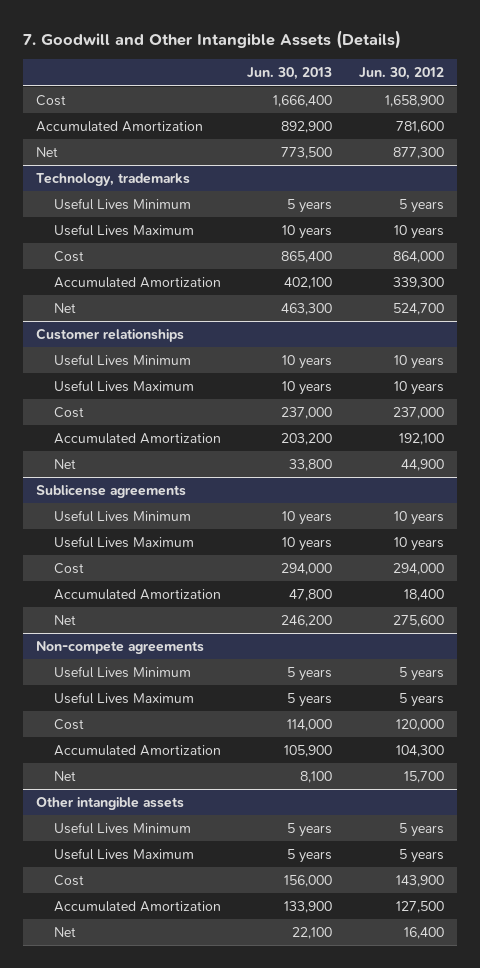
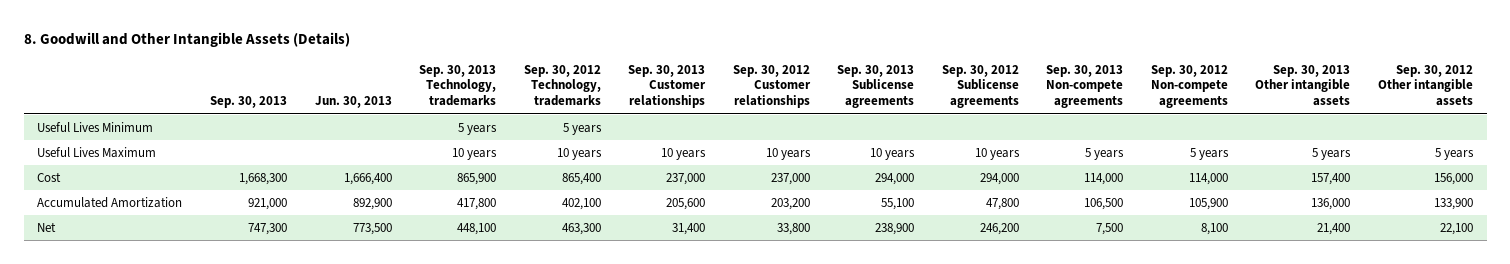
[23,30,402,50] 7. Goodwill and Other Intangible Assets (Details) -> [23,31,350,47] 8. Goodwill and Other Intangible Assets (Details)
[358,67,444,81] Jun. 30, 2012 -> none
none -> [209,96,287,109] Sep. 30, 2013
none -> [419,64,497,107] Sep. 30, 2013 Technology, trademarks
none -> [523,64,601,107] Sep. 30, 2012 Technology, trademarks
none -> [628,64,707,109] Sep. 30, 2013 Customer relationships
none -> [732,64,811,109] Sep. 30, 2012 Customer relationships
none -> [837,64,915,109] Sep. 30, 2013 Sublicense agreements
none -> [941,64,1019,109] Sep. 30, 2012 Sublicense agreements
none -> [1046,64,1124,109] Sep. 30, 2013 Non-compete agreements
none -> [1150,64,1228,109] Sep. 30, 2012 Non-compete agreements
none -> [1255,64,1351,107] Sep. 30, 2013 Other intangible assets
none -> [1378,64,1474,107] Sep. 30, 2012 Other intangible assets
none -> [37,121,154,132] Useful Lives Minimum
none -> [37,146,157,158] Useful Lives Maximum
[36,172,191,186] Technology, trademarks -> none
[53,197,191,210] Useful Lives Minimum -> none
[53,223,194,236] Useful Lives Maximum -> none
[53,250,84,262] Cost -> none
[53,276,221,288] Accumulated Amortization -> none
[53,302,76,313] Net -> none
[36,327,185,342] Customer relationships -> none
[53,353,191,366] Useful Lives Minimum -> none
[53,379,194,392] Useful Lives Maximum -> none
[53,406,84,418] Cost -> none
[53,432,221,444] Accumulated Amortization -> none
[53,458,76,469] Net -> none
[36,484,187,498] Sublicense agreements -> none
[53,509,191,522] Useful Lives Minimum -> none
[53,535,194,548] Useful Lives Maximum -> none
[53,562,84,574] Cost -> none
[53,588,221,600] Accumulated Amortization -> none
[53,614,76,625] Net -> none
[36,640,205,654] Non-compete agreements -> none
[53,665,191,678] Useful Lives Minimum -> none
[53,691,194,704] Useful Lives Maximum -> none
[53,718,84,730] Cost -> none
[53,744,221,756] Accumulated Amortization -> none
[53,770,76,781] Net -> none
[36,796,185,810] Other intangible assets -> none
[53,821,191,834] Useful Lives Minimum -> none
[53,847,194,860] Useful Lives Maximum -> none
[53,874,84,886] Cost -> none
[53,900,221,912] Accumulated Amortization -> none
[53,926,76,937] Net -> none

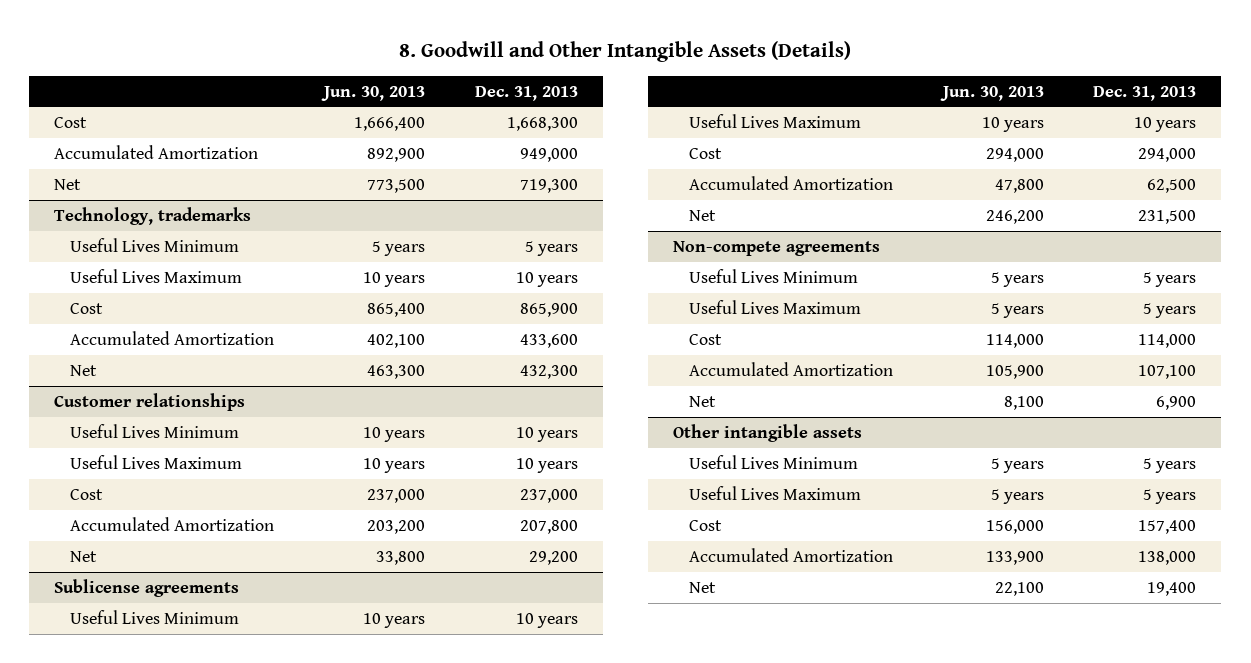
[209,96,287,109] Sep. 30, 2013 -> none
[419,64,497,107] Sep. 30, 2013 Technology, trademarks -> none
[523,64,601,107] Sep. 30, 2012 Technology, trademarks -> none
[628,64,707,109] Sep. 30, 2013 Customer relationships -> none
[732,64,811,109] Sep. 30, 2012 Customer relationships -> none
[837,64,915,109] Sep. 30, 2013 Sublicense agreements -> none
[941,64,1019,109] Sep. 30, 2012 Sublicense agreements -> none
[1046,64,1124,109] Sep. 30, 2013 Non-compete agreements -> none
[1150,64,1228,109] Sep. 30, 2012 Non-compete agreements -> none
[1255,64,1351,107] Sep. 30, 2013 Other intangible assets -> none
[1378,64,1474,107] Sep. 30, 2012 Other intangible assets -> none
none -> [474,85,578,101] Dec. 31, 2013
[37,121,154,132] Useful Lives Minimum -> none
[37,146,157,158] Useful Lives Maximum -> none
none -> [54,206,252,225] Technology, trademarks
none -> [70,237,240,252] Useful Lives Minimum
none -> [70,268,243,283] Useful Lives Maximum
none -> [70,302,104,314] Cost
none -> [70,330,275,345] Accumulated Amortization
none -> [70,364,98,376] Net
none -> [54,392,246,411] Customer relationships
none -> [70,423,240,438] Useful Lives Minimum
none -> [70,454,243,469] Useful Lives Maximum
none -> [70,488,104,500] Cost
none -> [70,516,275,531] Accumulated Amortization
none -> [70,550,98,562] Net
none -> [54,578,240,597] Sublicense agreements
none -> [70,609,240,624] Useful Lives Minimum
none -> [688,113,861,128] Useful Lives Maximum
none -> [688,147,722,159] Cost
none -> [688,175,893,190] Accumulated Amortization
none -> [688,209,716,221] Net
none -> [672,240,880,256] Non-compete agreements
none -> [688,268,858,283] Useful Lives Minimum
none -> [688,299,861,314] Useful Lives Maximum
none -> [688,333,722,345] Cost
none -> [688,361,893,376] Accumulated Amortization
none -> [688,395,716,407] Net
none -> [672,423,862,442] Other intangible assets
none -> [688,454,858,469] Useful Lives Minimum
none -> [688,485,861,500] Useful Lives Maximum
none -> [688,519,722,531] Cost
none -> [688,547,893,562] Accumulated Amortization
none -> [688,581,716,593] Net

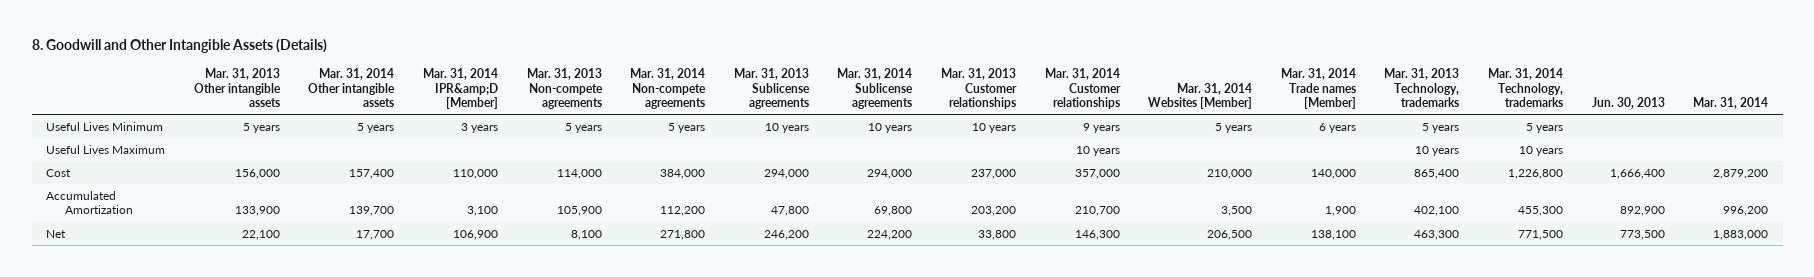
[474,85,578,101] Dec. 31, 2013 -> none
none -> [193,68,281,108] Mar. 31, 2013 Other intangible assets
none -> [308,68,396,108] Mar. 31, 2014 Other intangible assets
none -> [422,68,498,110] Mar. 31, 2014 IPR&amp;D [Member]
none -> [526,68,603,110] Mar. 31, 2013 Non-compete agreements
none -> [630,68,707,110] Mar. 31, 2014 Non-compete agreements
none -> [733,68,810,110] Mar. 31, 2013 Sublicense agreements
none -> [837,68,914,110] Mar. 31, 2014 Sublicense agreements
none -> [940,68,1017,110] Mar. 31, 2013 Customer relationships
none -> [1044,68,1121,110] Mar. 31, 2014 Customer relationships
none -> [1148,82,1253,110] Mar. 31, 2014 Websites [Member]
none -> [1280,68,1356,110] Mar. 31, 2014 Trade names [Member]
none -> [1384,68,1460,108] Mar. 31, 2013 Technology, trademarks
none -> [1488,68,1564,108] Mar. 31, 2014 Technology, trademarks
none -> [1693,97,1769,110] Mar. 31, 2014
none -> [46,121,164,131] Useful Lives Minimum
none -> [46,144,166,154] Useful Lives Maximum
[54,206,252,225] Technology, trademarks -> none
[70,237,240,252] Useful Lives Minimum -> none
[70,268,243,283] Useful Lives Maximum -> none
[70,302,104,314] Cost -> none
[70,330,275,345] Accumulated Amortization -> none
[70,364,98,376] Net -> none
[54,392,246,411] Customer relationships -> none
[70,423,240,438] Useful Lives Minimum -> none
[70,454,243,469] Useful Lives Maximum -> none
[70,488,104,500] Cost -> none
[70,516,275,531] Accumulated Amortization -> none
[70,550,98,562] Net -> none
[54,578,240,597] Sublicense agreements -> none
[70,609,240,624] Useful Lives Minimum -> none
[688,113,861,128] Useful Lives Maximum -> none
[688,147,722,159] Cost -> none
[688,175,893,190] Accumulated Amortization -> none
[688,209,716,221] Net -> none
[672,240,880,256] Non-compete agreements -> none
[688,268,858,283] Useful Lives Minimum -> none
[688,299,861,314] Useful Lives Maximum -> none
[688,333,722,345] Cost -> none
[688,361,893,376] Accumulated Amortization -> none
[688,395,716,407] Net -> none
[672,423,862,442] Other intangible assets -> none
[688,454,858,469] Useful Lives Minimum -> none
[688,485,861,500] Useful Lives Maximum -> none
[688,519,722,531] Cost -> none
[688,547,893,562] Accumulated Amortization -> none
[688,581,716,593] Net -> none

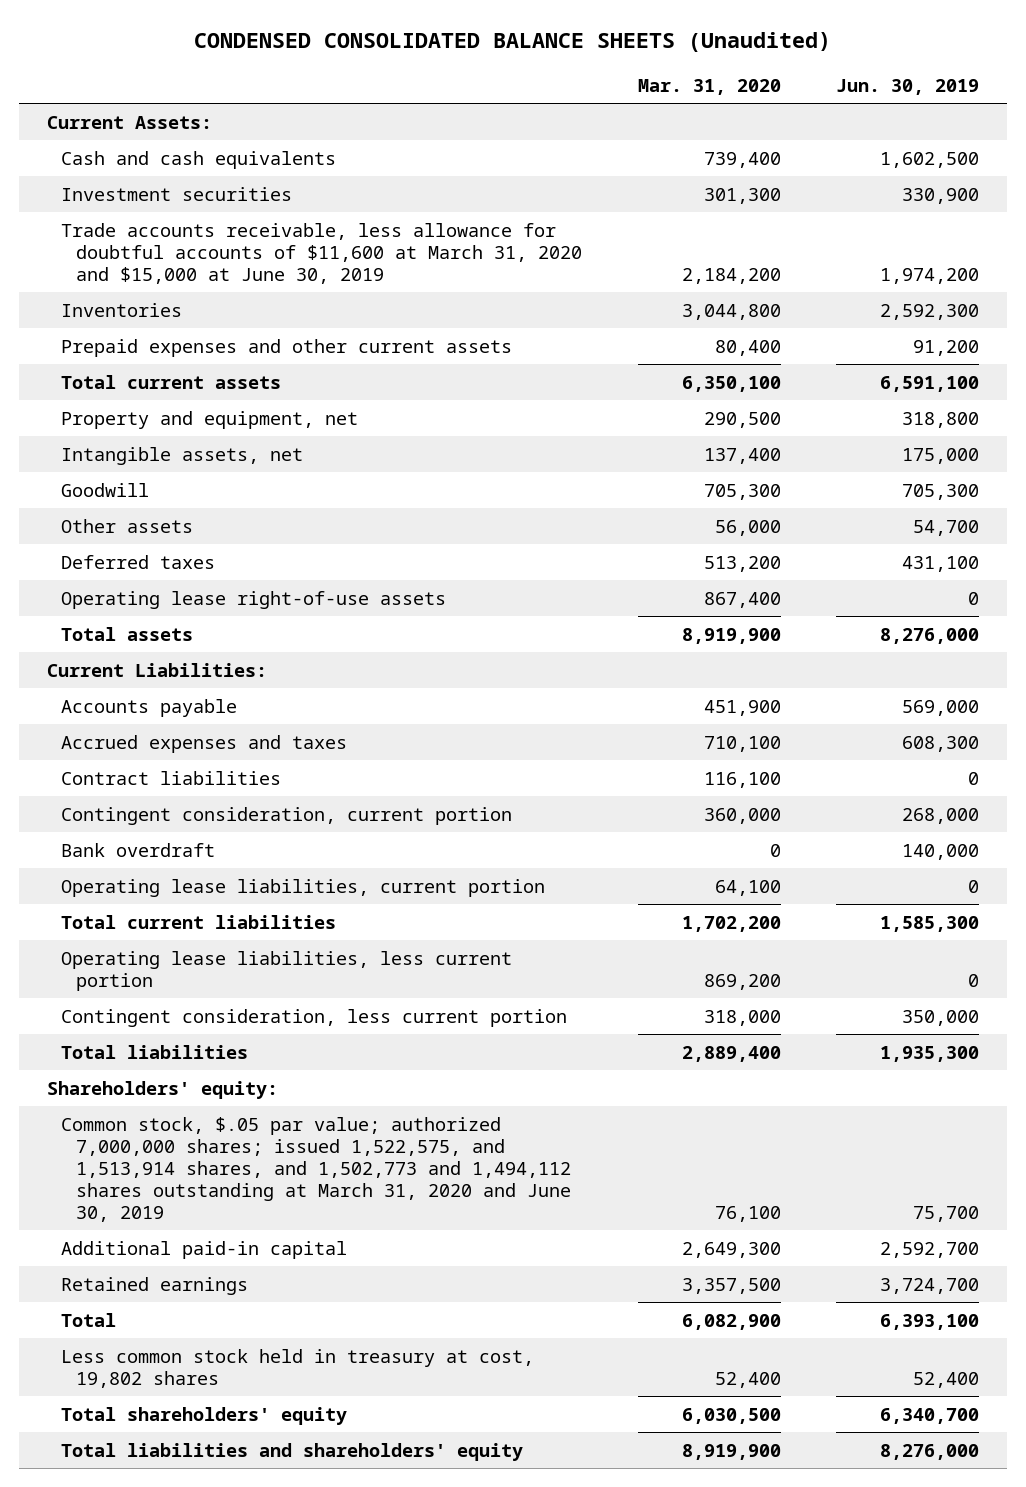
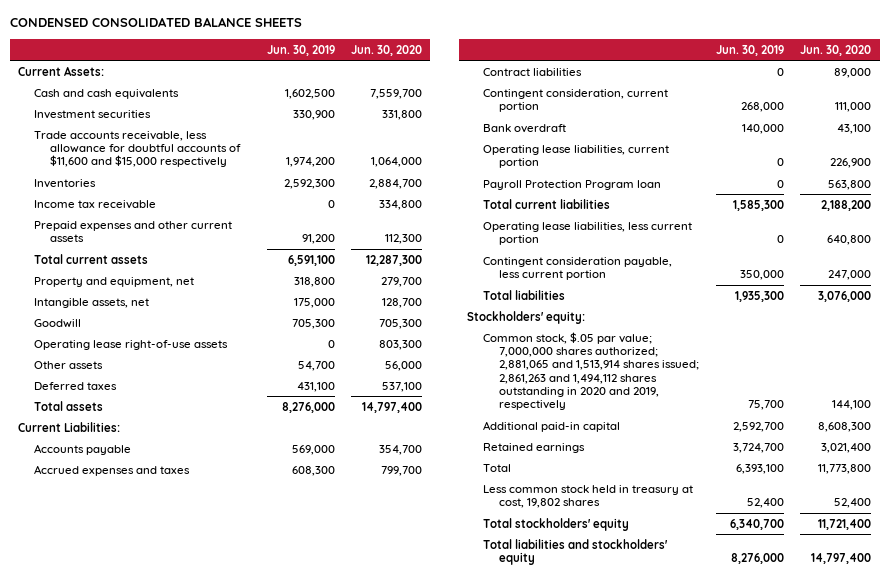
[194,32,832,53] CONDENSED CONSOLIDATED BALANCE SHEETS (Unaudited) -> [9,17,302,28] CONDENSED CONSOLIDATED BALANCE SHEETS
[637,78,781,95] Mar. 31, 2020 -> none
none -> [351,44,423,56] Jun. 30, 2020
[61,222,583,284] Trade accounts receivable, less allowance for doubtful accounts of $11,600 at March 31, 2020 and $15,000 at June 30, 2019 -> [33,130,242,168] Trade accounts receivable, less allowance for doubtful accounts of $11,600 and $15,000 respectively
none -> [33,199,156,209] Income tax receivable
[61,590,447,609] Operating lease right-of-use assets -> [33,339,228,350] Operating lease right-of-use assets
none -> [483,179,662,190] Payroll Protection Program loan
[61,1008,568,1027] Contingent consideration, less current portion -> [483,256,673,281] Contingent consideration payable, less current portion
[46,1080,278,1099] Shareholders' equity: -> [467,310,586,324] Stockholders' equity:
[61,1116,572,1222] Common stock, $.05 par value; authorized 7,000,000 shares; issued 1,522,575, and 1,513,914 shares, and 1,502,773 and 1,494,112 shares outstanding at March 31, 2020 and June 30, 2019 -> [483,331,700,411] Common stock, $.05 par value; 7,000,000 shares authorized; 2,881,065 and 1,513,914 shares issued; 2,861,263 and 1,494,112 shares outstanding in 2020 and 2019, respectively
[61,1406,348,1425] Total shareholders' equity -> [483,517,630,531] Total stockholders' equity
[61,1442,524,1461] Total liabilities and shareholders' equity -> [483,538,669,566] Total liabilities and stockholders' equity

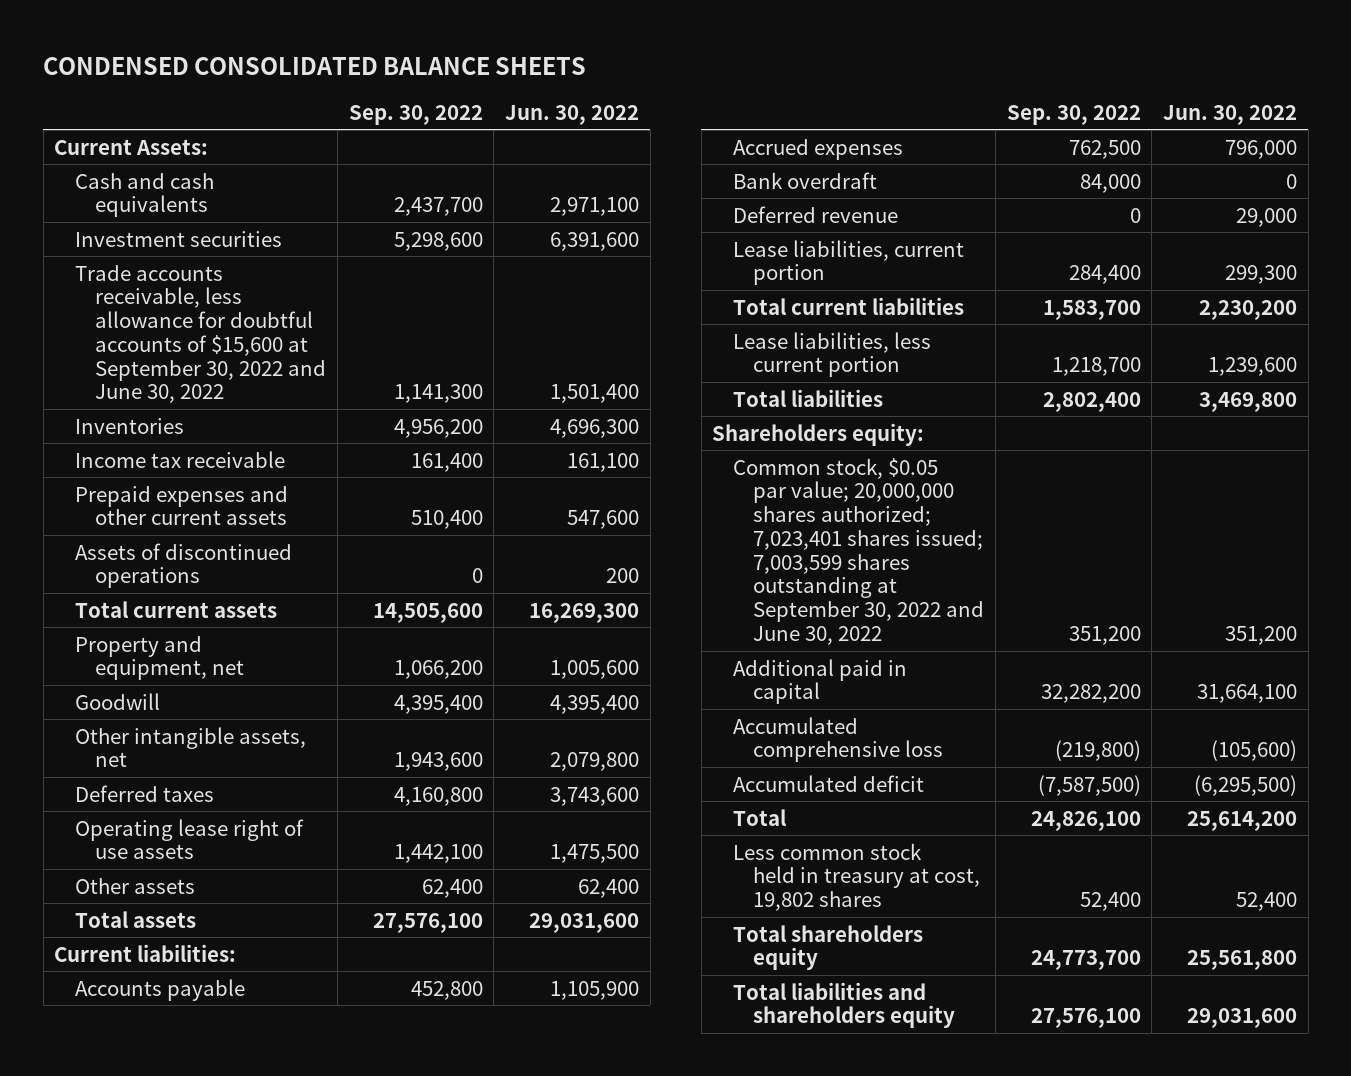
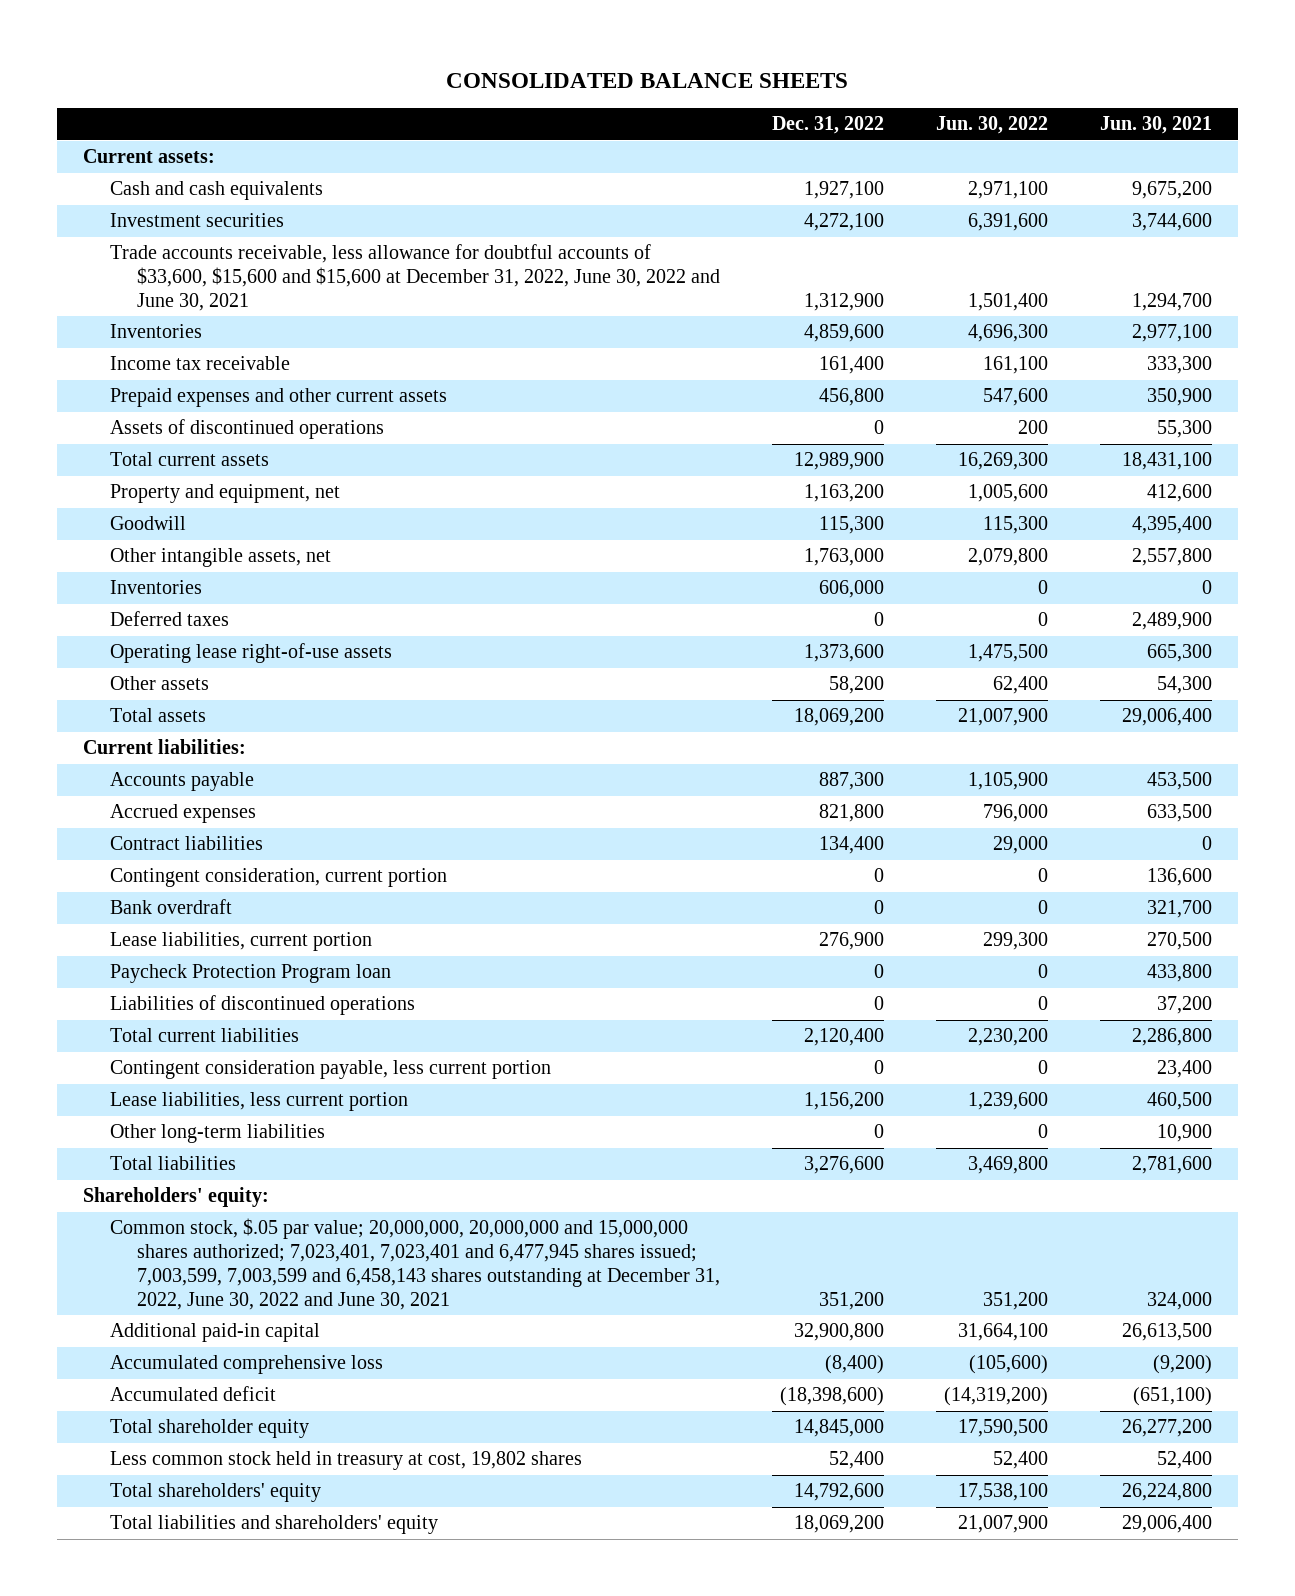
[43,56,587,75] CONDENSED CONSOLIDATED BALANCE SHEETS -> [446,72,849,88] CONSOLIDATED BALANCE SHEETS
[348,104,483,125] Sep. 30, 2022 -> none
none -> [772,116,885,135] Dec. 31, 2022
none -> [1099,116,1212,135] Jun. 30, 2021
[54,138,209,155] Current Assets: -> [82,149,215,164] Current assets:
[74,264,327,404] Trade accounts receivable, less allowance for doubtful accounts of $15,600 at September 30, 2022 and June 30, 2022 -> [109,244,721,311] Trade accounts receivable, less allowance for doubtful accounts of $33,600, $15,600 and $15,600 at December 31, 2022, June 30, 2022 and June 30, 2021
[550,694,640,714] 4,395,400 -> [982,516,1048,535] 115,300
none -> [109,580,202,595] Inventories
[550,786,640,806] 3,743,600 -> [1037,612,1048,627] 0
[74,818,304,860] Operating lease right of use assets -> [109,643,392,664] Operating lease right-of-use assets
[529,912,640,933] 29,031,600 -> [957,708,1048,727] 21,007,900
none -> [109,836,263,851] Contract liabilities
none -> [109,868,447,888] Contingent consideration, current portion
[732,205,898,223] Deferred revenue -> none
none -> [109,964,391,984] Paycheck Protection Program loan
none -> [109,995,415,1016] Liabilities of discontinued operations
none -> [109,1060,551,1080] Contingent consideration payable, less current portion
none -> [109,1124,325,1144] Other long-term liabilities
[712,422,925,446] Shareholders equity: -> [82,1187,269,1208] Shareholders' equity:
[732,457,985,645] Common stock, $0.05 par value; 20,000,000 shares authorized; 7,023,401 shares issued; 7,003,599 shares outstanding at September 30, 2022 and June 30, 2022 -> [109,1218,721,1310] Common stock, $.05 par value; 20,000,000, 20,000,000 and 15,000,000 shares authorized; 7,023,401, 7,023,401 and 6,477,945 shares issued; 7,003,599, 7,003,599 and 6,458,143 shares outstanding at December 31, 2022, June 30, 2022 and June 30, 2021
[732,658,907,705] Additional paid in capital -> [109,1323,320,1343] Additional paid-in capital
[732,808,786,826] Total -> none
[1193,774,1297,796] (6,295,500) -> [943,1387,1048,1407] (14,319,200)
none -> [109,1419,309,1439] Total shareholder equity
[732,924,923,971] Total shareholders equity -> [109,1483,321,1503] Total shareholders' equity
[1186,950,1297,971] 25,561,800 -> [957,1483,1048,1502] 17,538,100
[732,981,956,1029] Total liabilities and shareholders equity -> [109,1515,438,1535] Total liabilities and shareholders' equity
[1186,1008,1297,1029] 29,031,600 -> [957,1515,1048,1534] 21,007,900

